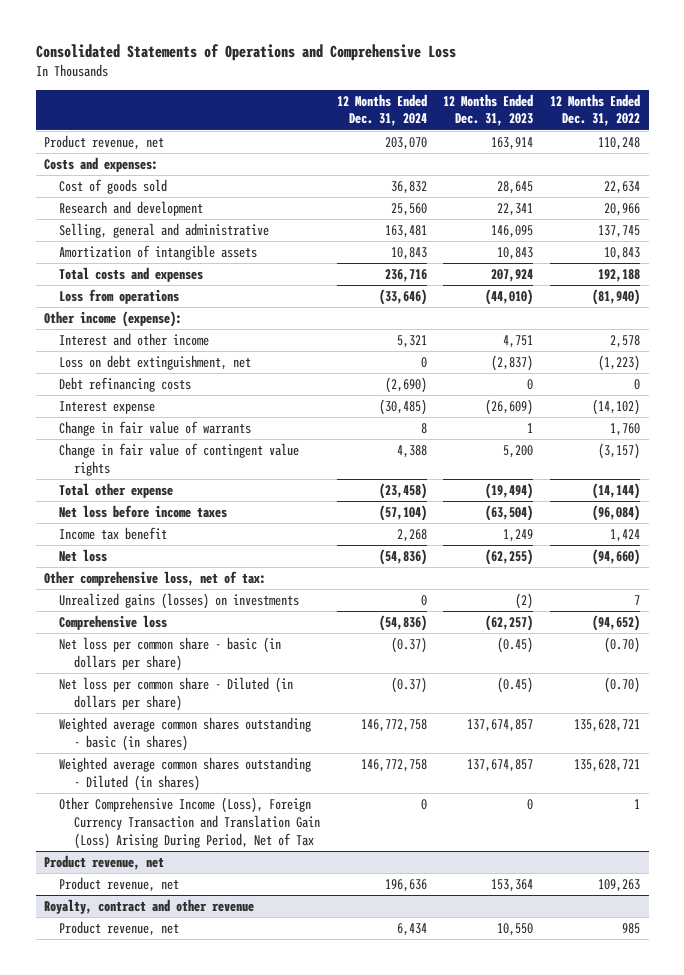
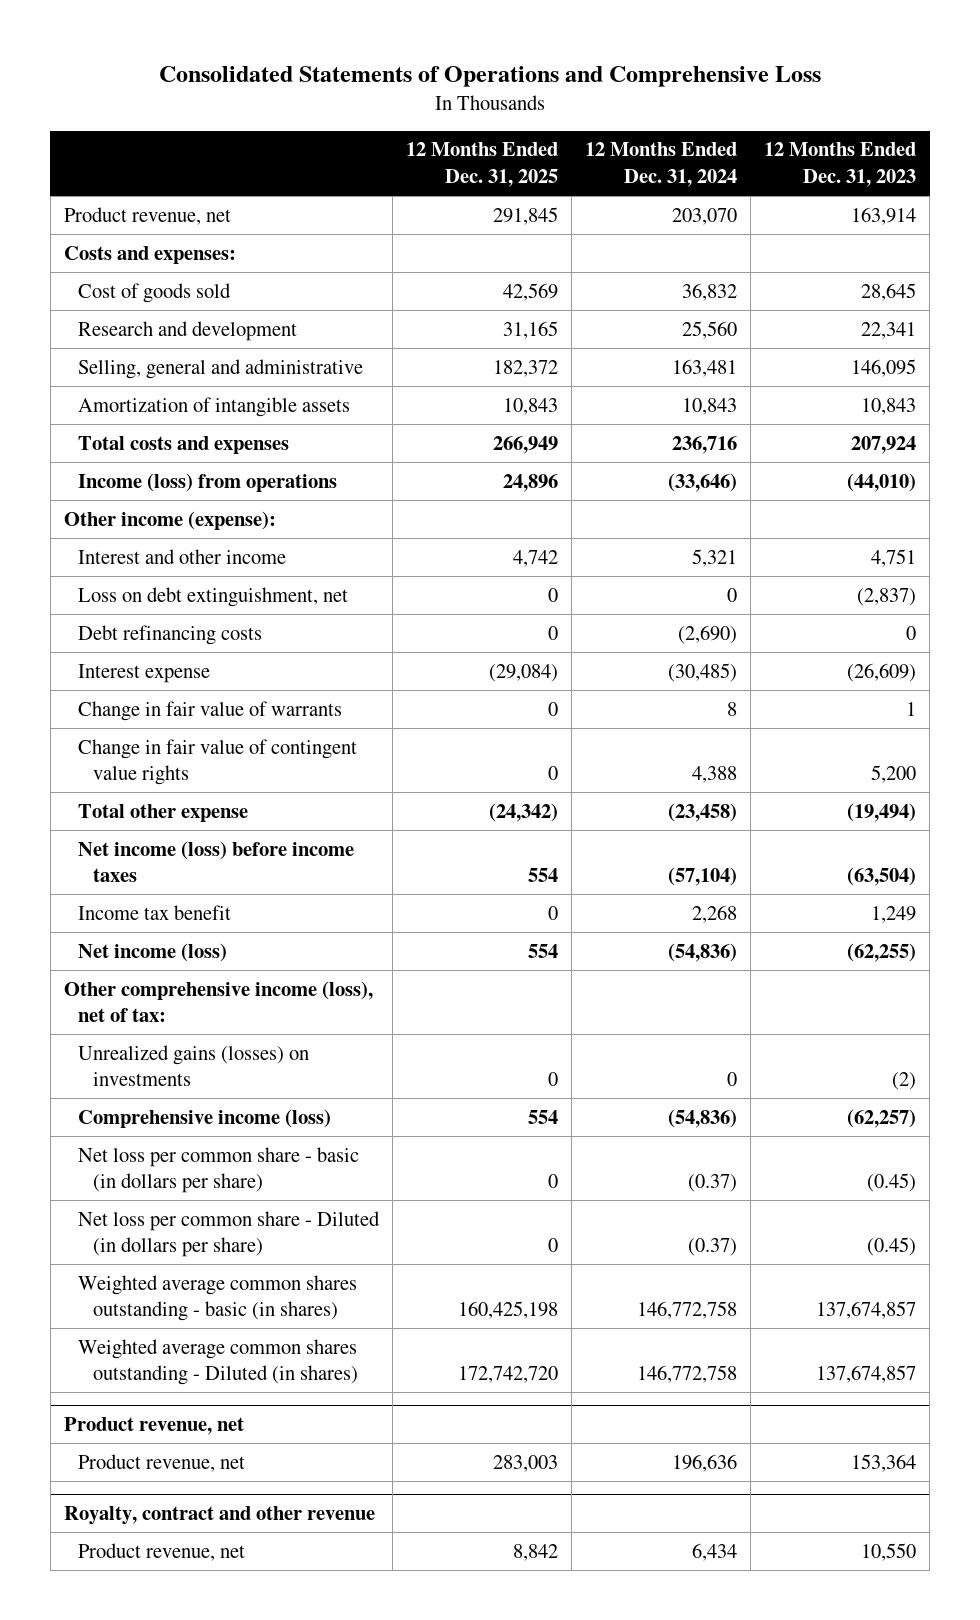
[550,93,641,127] 12 Months Ended Dec. 31, 2022 -> none
none -> [406,142,559,187] 12 Months Ended Dec. 31, 2025
[58,288,179,304] Loss from operations -> [78,472,338,492] Income (loss) from operations
[58,504,227,518] Net loss before income taxes -> [78,840,355,883] Net income (loss) before income taxes
[58,548,107,562] Net loss -> [78,942,228,962] Net income (loss)
[43,570,266,586] Other comprehensive loss, net of tax: -> [63,980,373,1023] Other comprehensive income (loss), net of tax:
[58,614,167,630] Comprehensive loss -> [78,1108,332,1128] Comprehensive income (loss)
[58,796,320,849] Other Comprehensive Income (Loss), Foreign Currency Transaction and Translation Gain (Loss) Arising During Period, Net of Tax -> none

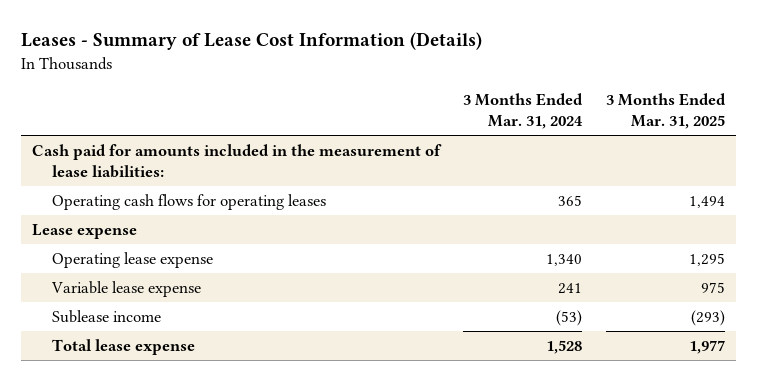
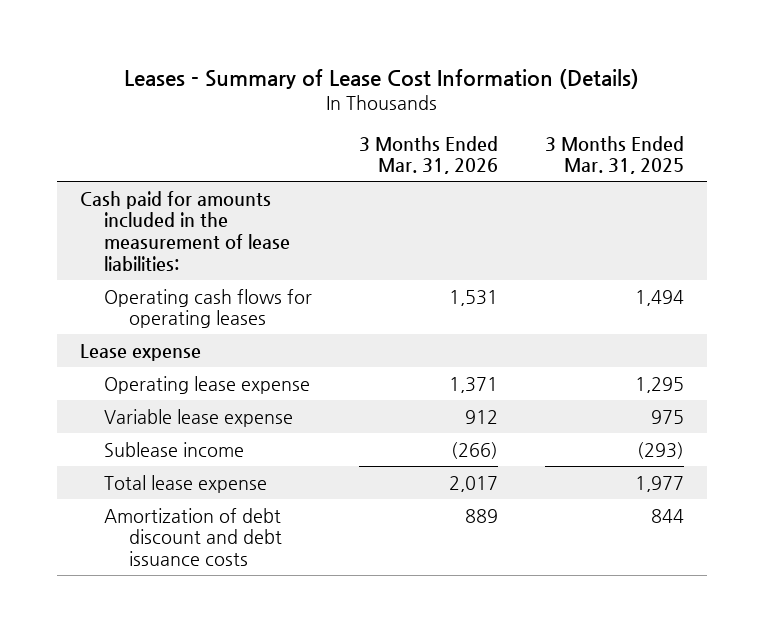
[463,93,584,130] 3 Months Ended Mar. 31, 2024 -> none
none -> [359,135,499,175] 3 Months Ended Mar. 31, 2026
none -> [104,507,282,566] Amortization of debt discount and debt issuance costs

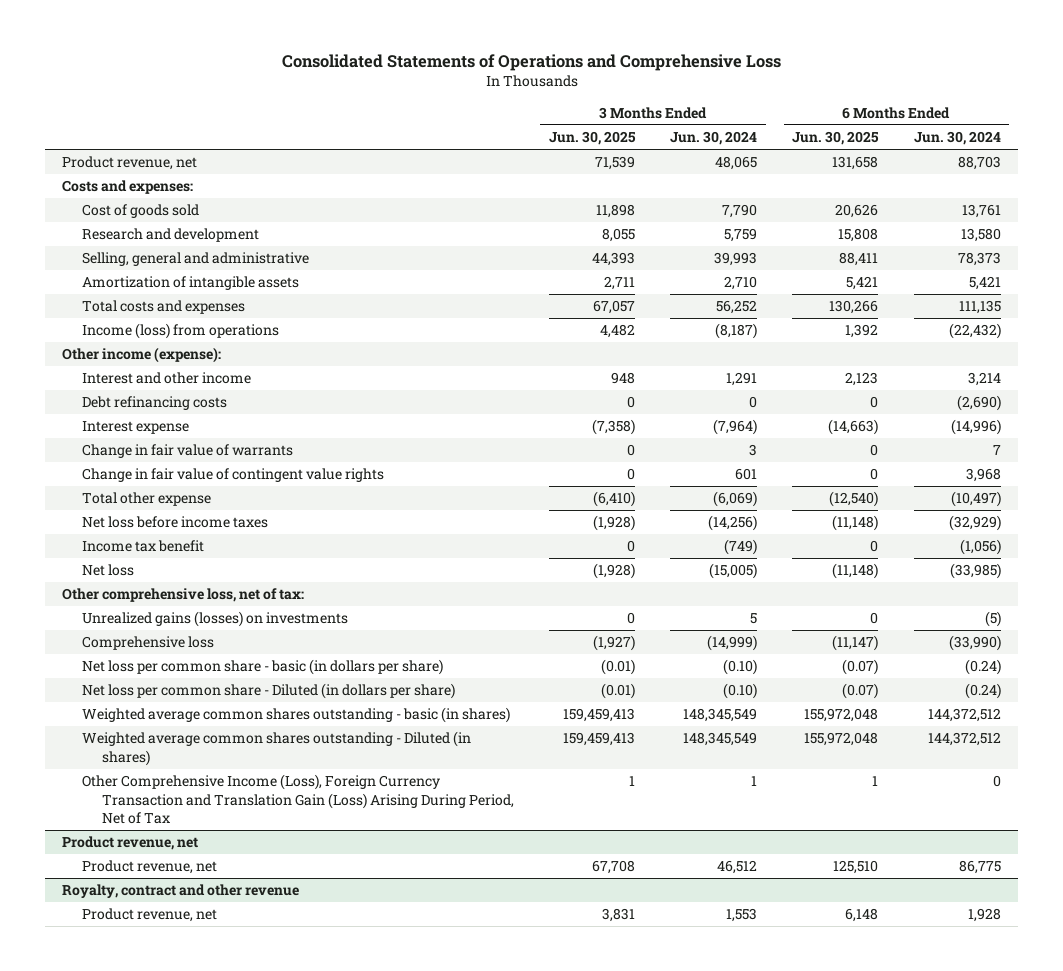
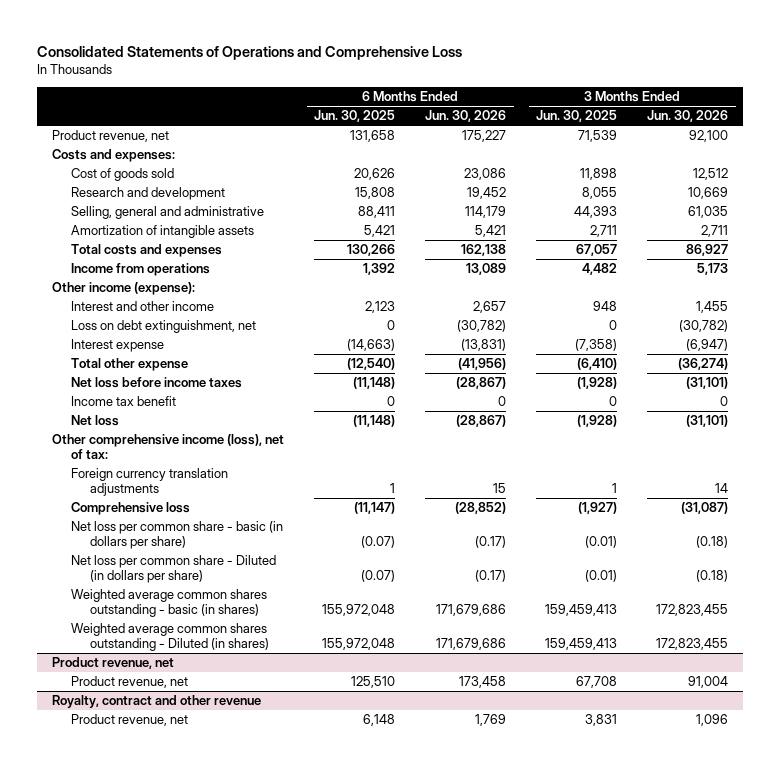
[670,130,758,145] Jun. 30, 2024 -> none
[913,130,1001,145] Jun. 30, 2024 -> none
none -> [425,110,507,123] Jun. 30, 2026
none -> [647,110,729,123] Jun. 30, 2026
[82,323,280,340] Income (loss) from operations -> [71,263,211,277] Income from operations
[82,396,228,411] Debt refinancing costs -> none
none -> [71,320,257,334] Loss on debt extinguishment, net
[82,444,294,459] Change in fair value of warrants -> none
[82,468,385,483] Change in fair value of contingent value rights -> none
[82,611,349,628] Unrealized gains (losses) on investments -> none
[62,588,305,603] Other comprehensive loss, net of tax: -> [52,434,285,460] Other comprehensive income (loss), net of tax:
none -> [71,468,229,497] Foreign currency translation adjustments
[82,774,514,824] Other Comprehensive Income (Loss), Foreign Currency Transaction and Translation Gain (Loss) Arising During Period, Net of Tax -> none

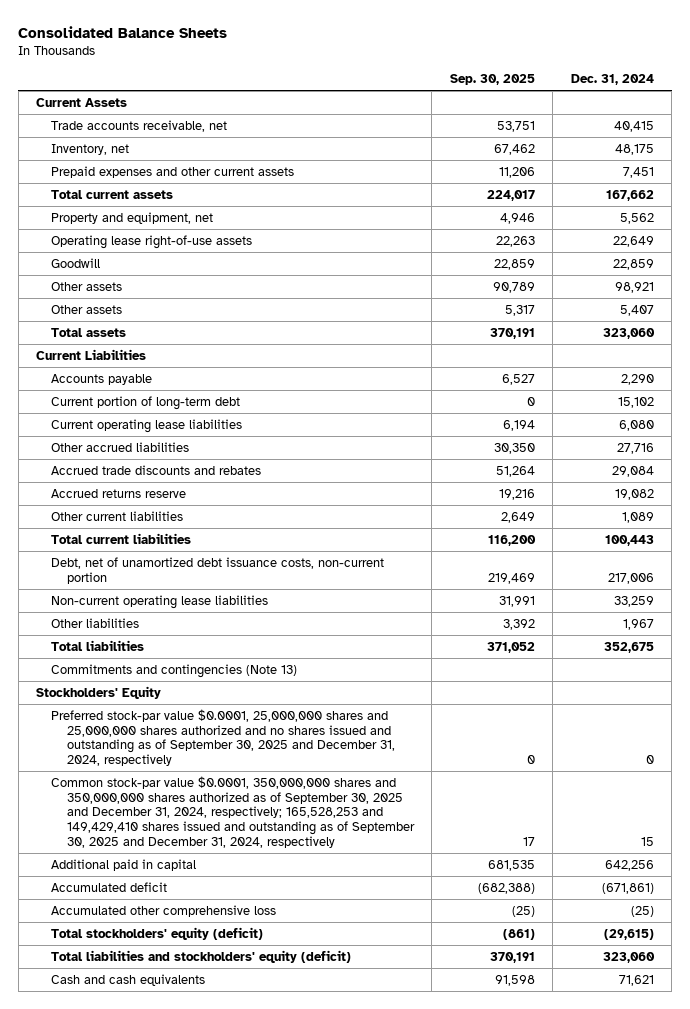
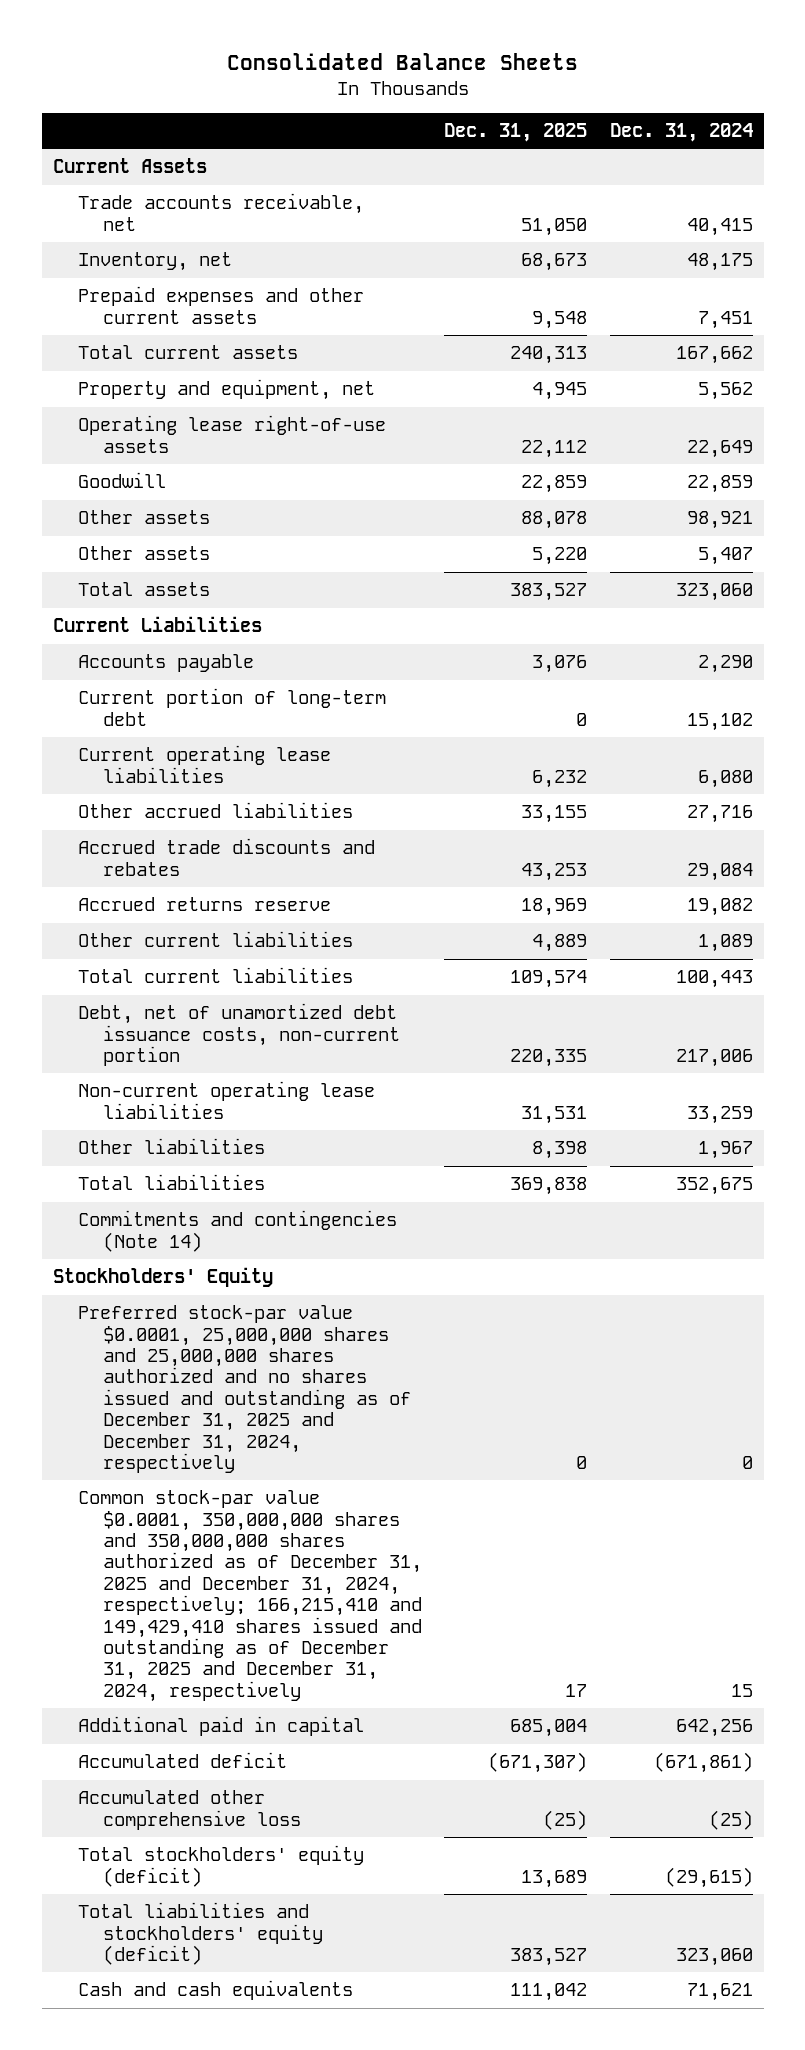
[449,74,535,86] Sep. 30, 2025 -> none
none -> [444,122,588,142] Dec. 31, 2025
[51,663,298,678] Commitments and contingencies (Note 13) -> [77,1210,397,1252] Commitments and contingencies (Note 14)
[51,708,395,767] Preferred stock-par value $0.0001, 25,000,000 shares and 25,000,000 shares authorized and no shares issued and outstanding as of September 30, 2025 and December 31, 2024, respectively -> [77,1305,411,1473] Preferred stock-par value $0.0001, 25,000,000 shares and 25,000,000 shares authorized and no shares issued and outstanding as of December 31, 2025 and December 31, 2024, respectively
[51,775,415,848] Common stock-par value $0.0001, 350,000,000 shares and 350,000,000 shares authorized as of September 30, 2025 and December 31, 2024, respectively; 165,528,253 and 149,429,410 shares issued and outstanding as of September 30, 2025 and December 31, 2024, respectively -> [77,1490,422,1702] Common stock-par value $0.0001, 350,000,000 shares and 350,000,000 shares authorized as of December 31, 2025 and December 31, 2024, respectively; 166,215,410 and 149,429,410 shares issued and outstanding as of December 31, 2025 and December 31, 2024, respectively

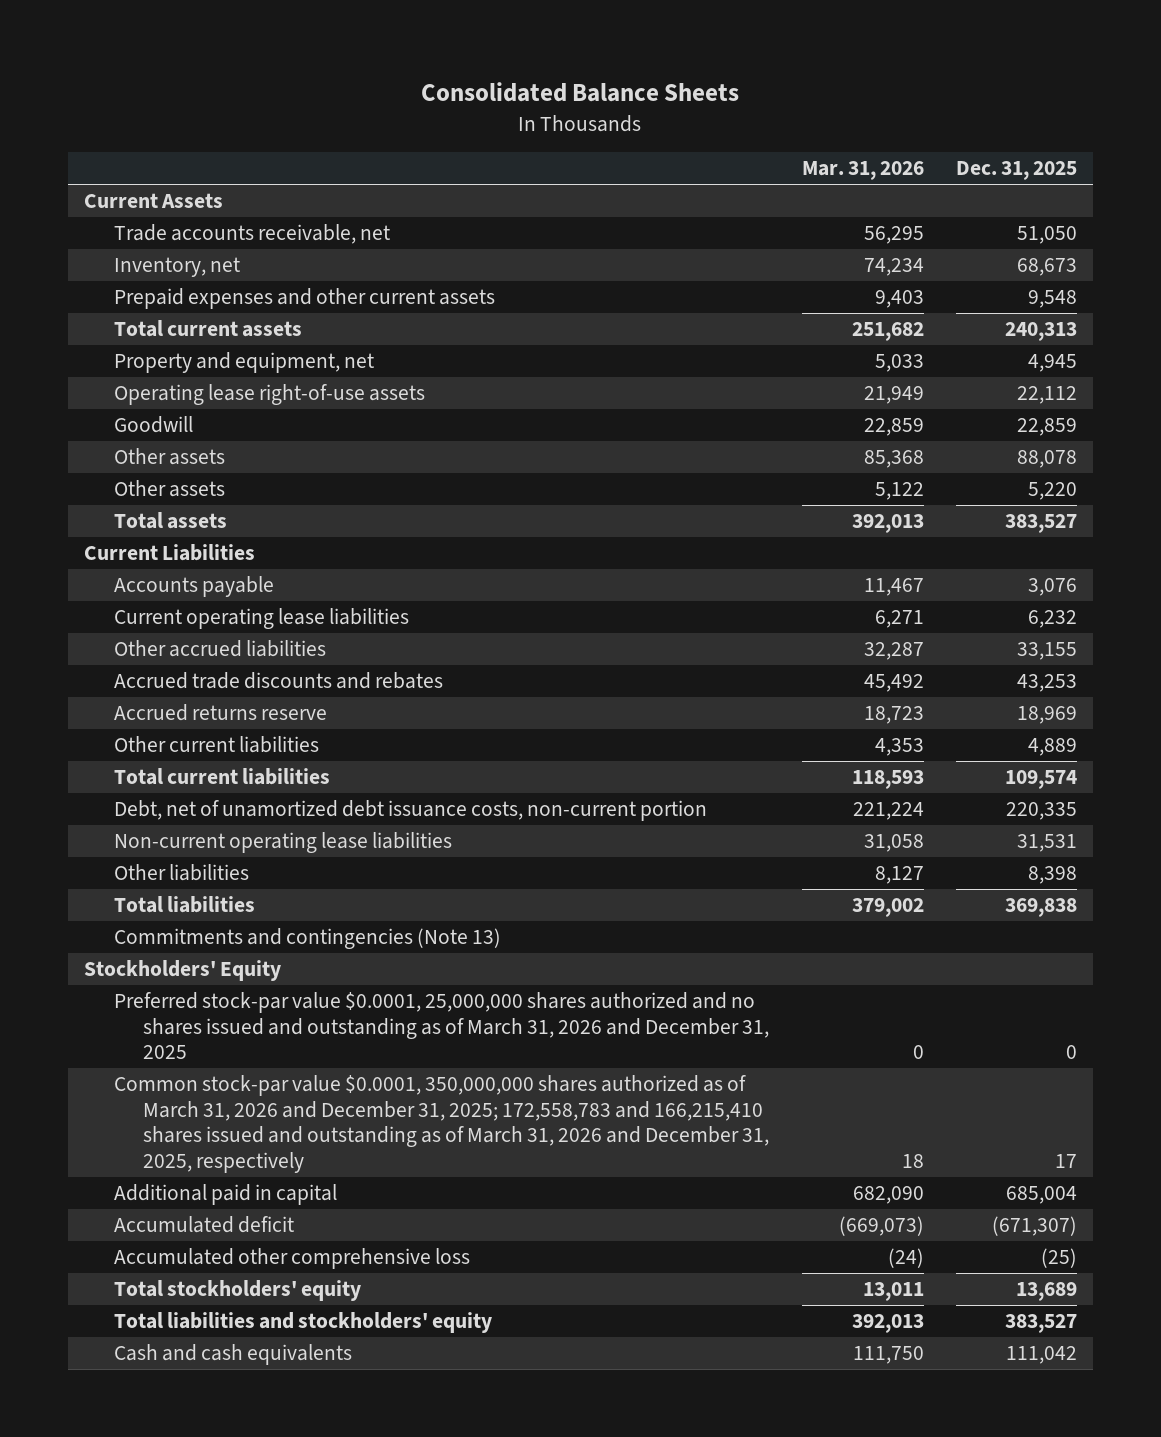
[609,122,753,142] Dec. 31, 2024 -> none
none -> [801,161,924,181] Mar. 31, 2026
[77,688,386,726] Current portion of long-term debt -> none
[77,1210,397,1252] Commitments and contingencies (Note 14) -> [113,928,501,950] Commitments and contingencies (Note 13)
[77,1305,411,1473] Preferred stock-par value $0.0001, 25,000,000 shares and 25,000,000 shares authorized and no shares issued and outstanding as of December 31, 2025 and December 31, 2024, respectively -> [113,992,770,1060] Preferred stock-par value $0.0001, 25,000,000 shares authorized and no shares issued and outstanding as of March 31, 2026 and December 31, 2025
[77,1490,422,1702] Common stock-par value $0.0001, 350,000,000 shares and 350,000,000 shares authorized as of December 31, 2025 and December 31, 2024, respectively; 166,215,410 and 149,429,410 shares issued and outstanding as of December 31, 2025 and December 31, 2024, respectively -> [113,1075,770,1173] Common stock-par value $0.0001, 350,000,000 shares authorized as of March 31, 2026 and December 31, 2025; 172,558,783 and 166,215,410 shares issued and outstanding as of March 31, 2026 and December 31, 2025, respectively
[77,1845,364,1887] Total stockholders' equity (deficit) -> [113,1280,361,1302] Total stockholders' equity
[77,1902,323,1965] Total liabilities and stockholders' equity (deficit) -> [113,1312,492,1334] Total liabilities and stockholders' equity

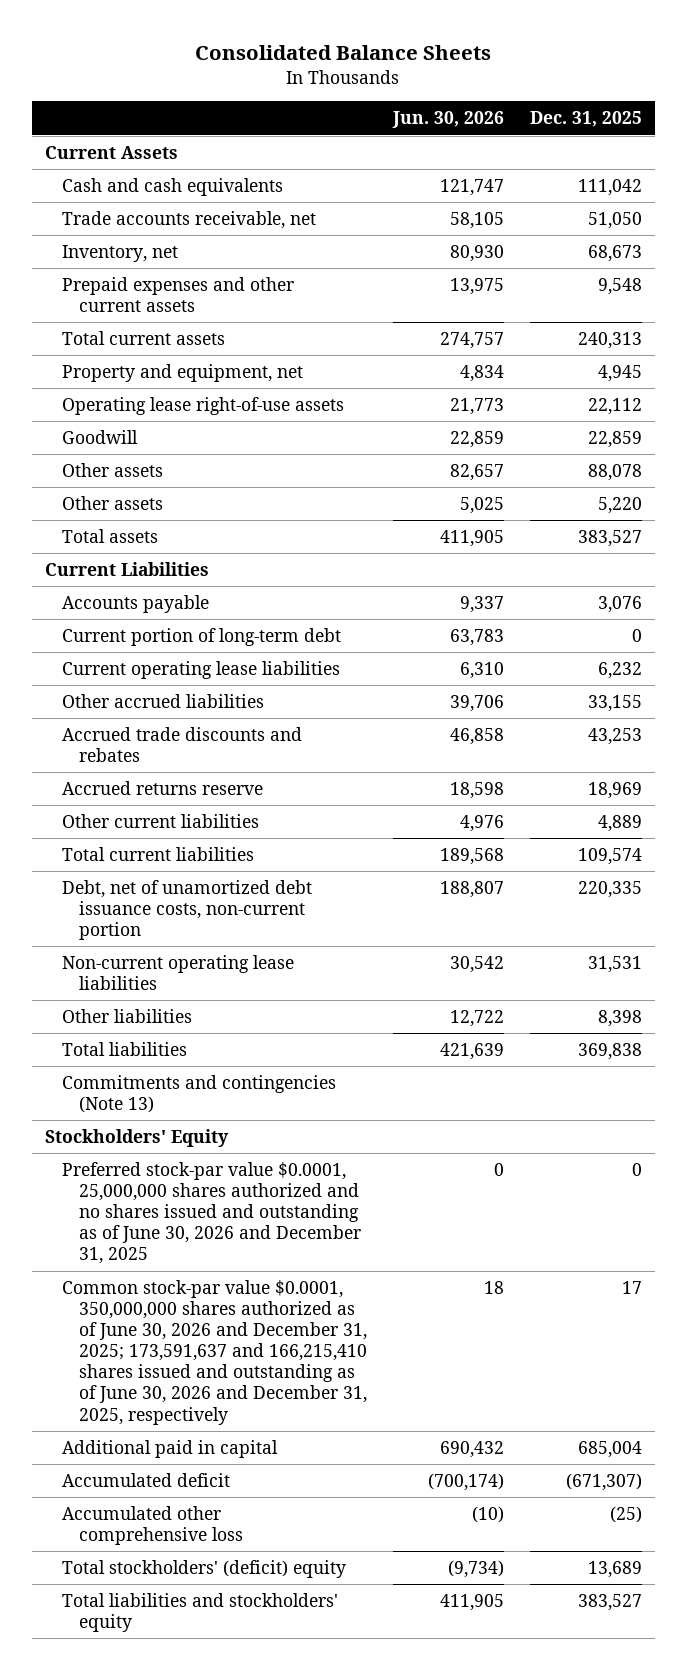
[801,161,924,181] Mar. 31, 2026 -> none
none -> [392,111,505,129] Jun. 30, 2026
[113,1344,352,1366] Cash and cash equivalents -> [62,178,284,197] Cash and cash equivalents
none -> [62,628,342,647] Current portion of long-term debt
[113,992,770,1060] Preferred stock-par value $0.0001, 25,000,000 shares authorized and no shares issued and outstanding as of March 31, 2026 and December 31, 2025 -> [62,1162,362,1265] Preferred stock-par value $0.0001, 25,000,000 shares authorized and no shares issued and outstanding as of June 30, 2026 and December 31, 2025
[113,1075,770,1173] Common stock-par value $0.0001, 350,000,000 shares authorized as of March 31, 2026 and December 31, 2025; 172,558,783 and 166,215,410 shares issued and outstanding as of March 31, 2026 and December 31, 2025, respectively -> [62,1280,368,1425] Common stock-par value $0.0001, 350,000,000 shares authorized as of June 30, 2026 and December 31, 2025; 173,591,637 and 166,215,410 shares issued and outstanding as of June 30, 2026 and December 31, 2025, respectively
[113,1280,361,1302] Total stockholders' equity -> [62,1560,347,1579] Total stockholders' (deficit) equity

